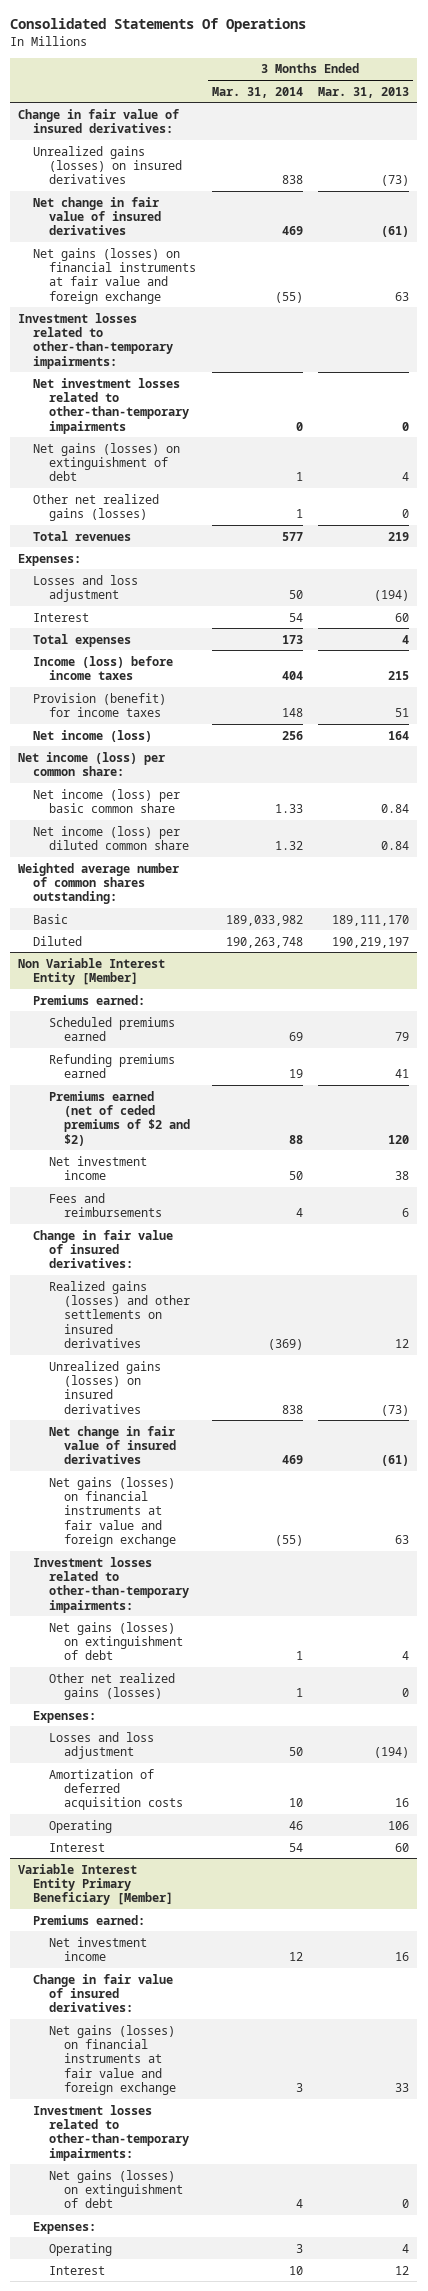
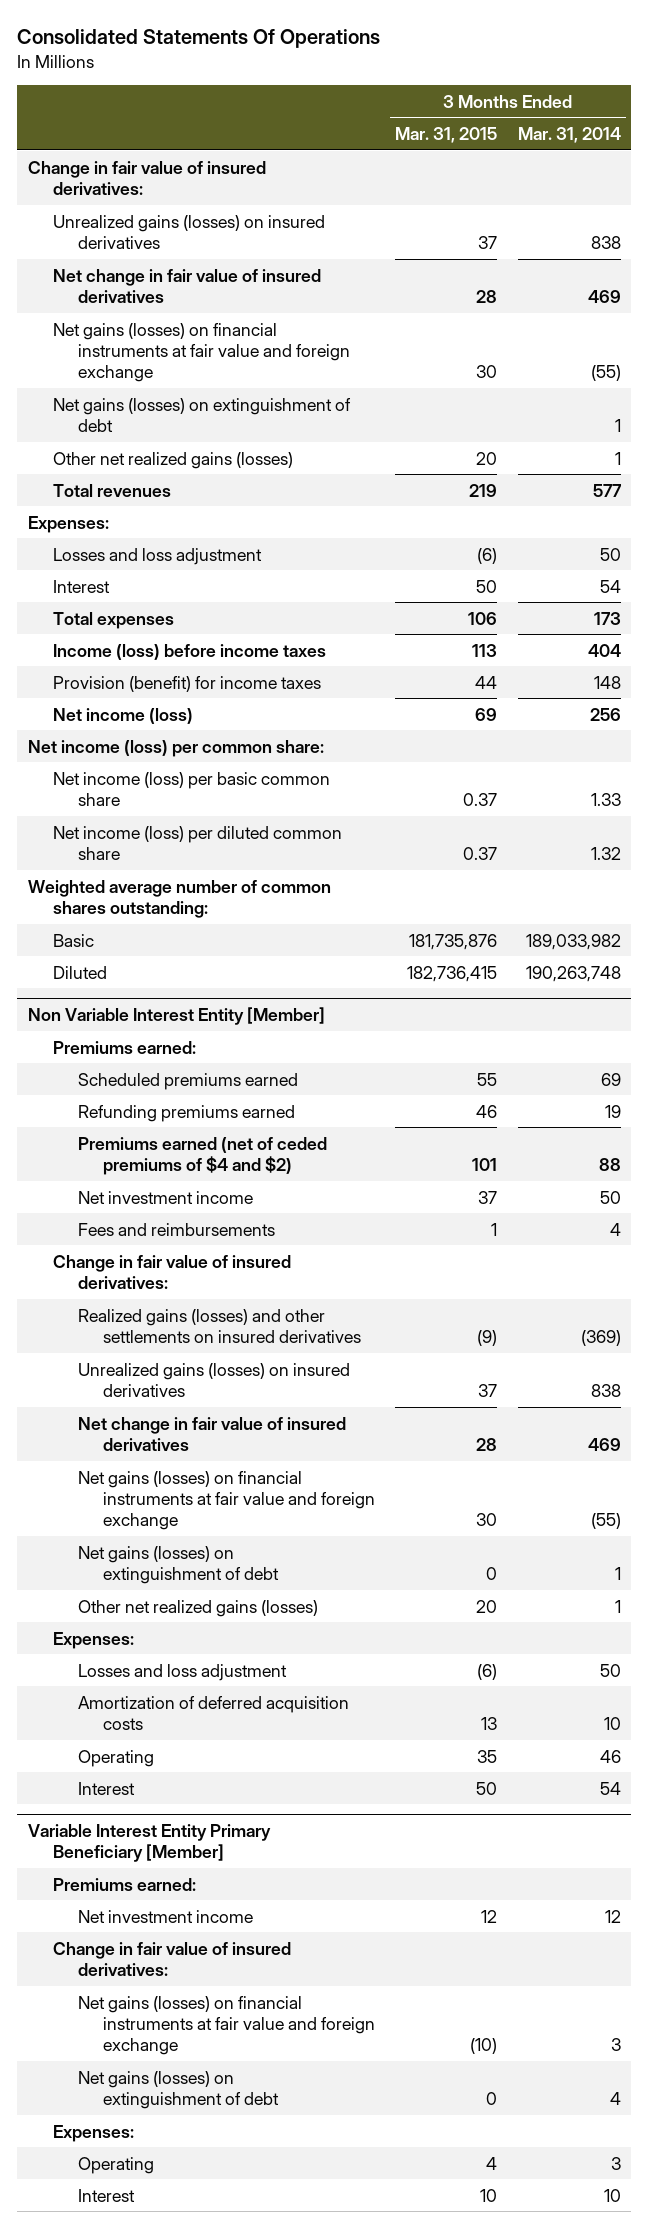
[318,86,410,98] Mar. 31, 2013 -> none
none -> [395,127,498,144] Mar. 31, 2015
[18,312,174,369] Investment losses related to other-than-temporary impairments: -> none
[33,377,189,434] Net investment losses related to other-than-temporary impairments -> none
[48,1090,190,1146] Premiums earned (net of ceded premiums of $2 and $2) -> [77,1136,327,1175] Premiums earned (net of ceded premiums of $4 and $2)
[33,1556,189,1613] Investment losses related to other-than-temporary impairments: -> none
[33,2104,189,2161] Investment losses related to other-than-temporary impairments: -> none

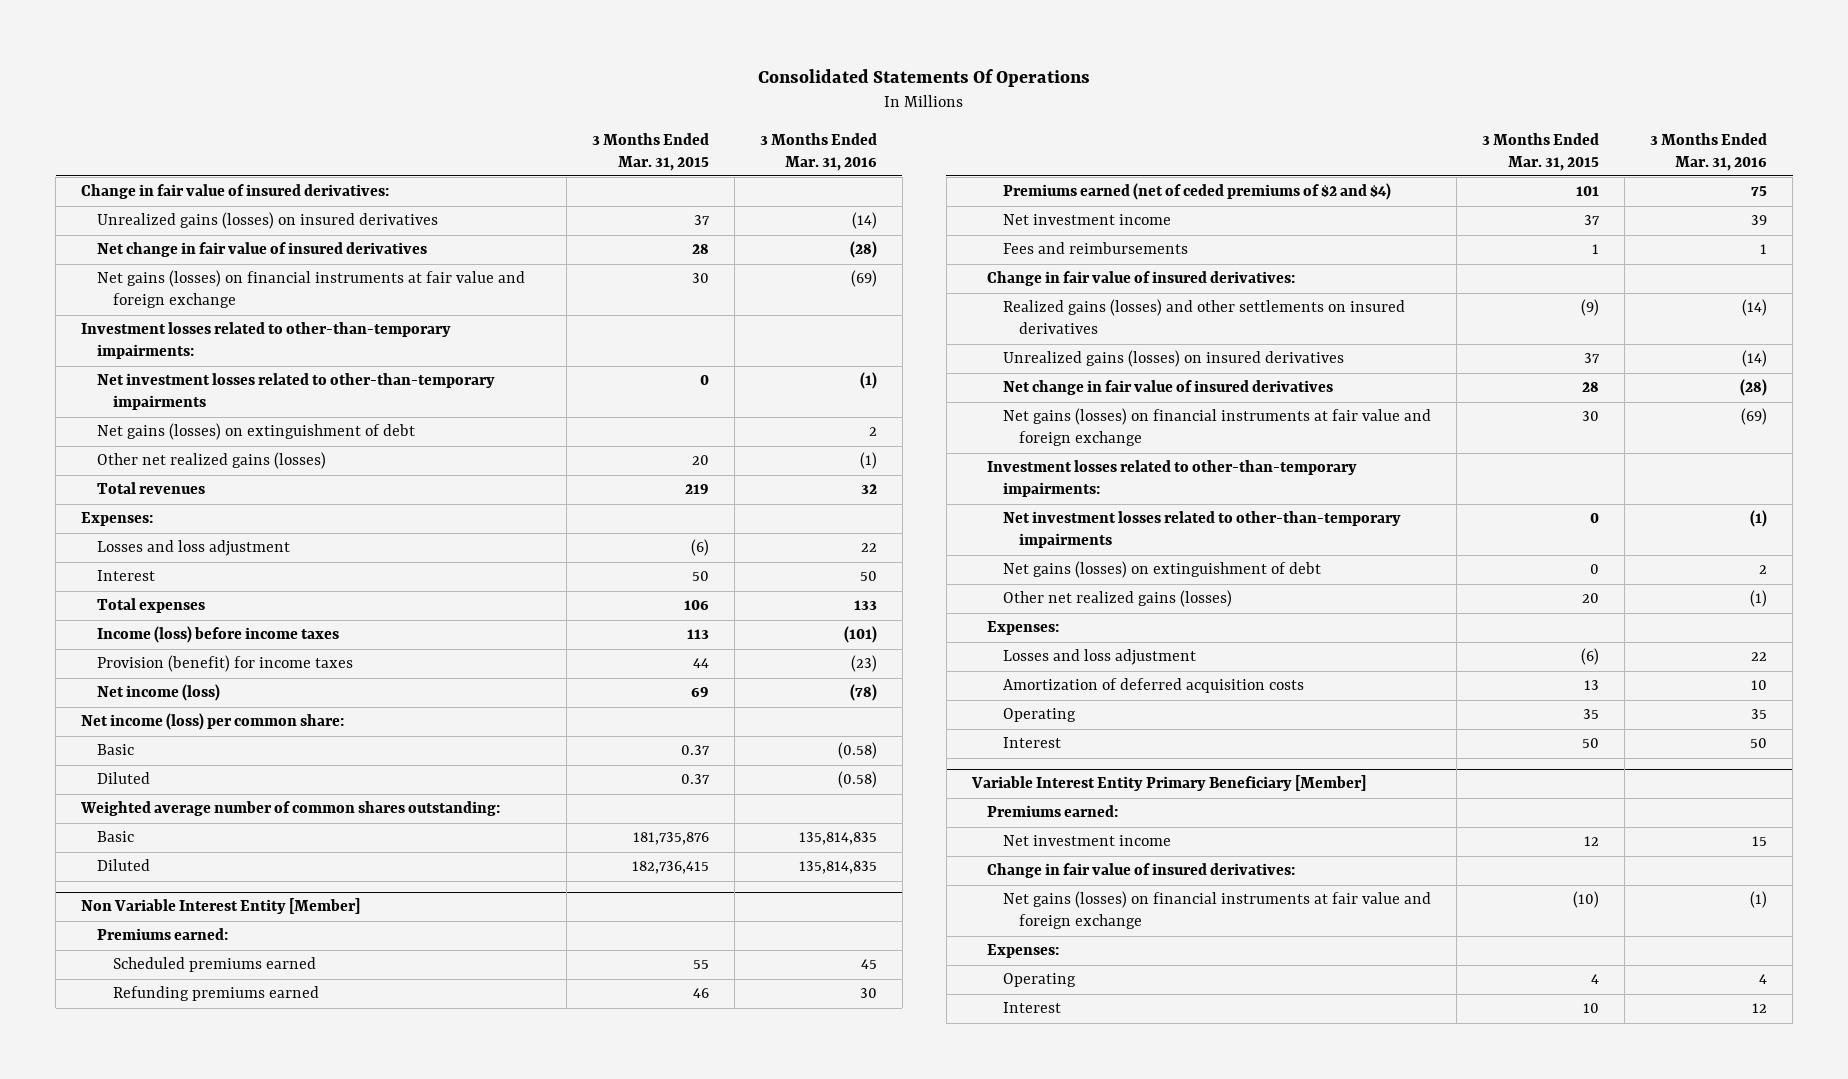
[518,127,622,144] Mar. 31, 2014 -> none
none -> [759,132,877,171] 3 Months Ended Mar. 31, 2016
none -> [81,322,452,360] Investment losses related to other-than-temporary impairments:
none -> [96,373,495,411] Net investment losses related to other-than-temporary impairments
[52,771,330,806] Net income (loss) per basic common share -> [96,744,134,756] Basic
[52,825,342,860] Net income (loss) per diluted common share -> [96,772,150,785] Diluted
[77,1136,327,1175] Premiums earned (net of ceded premiums of $4 and $2) -> [1003,183,1392,201] Premiums earned (net of ceded premiums of $2 and $4)
none -> [987,460,1358,498] Investment losses related to other-than-temporary impairments:
none -> [1003,511,1402,549] Net investment losses related to other-than-temporary impairments
[77,2070,279,2109] Net gains (losses) on extinguishment of debt -> none

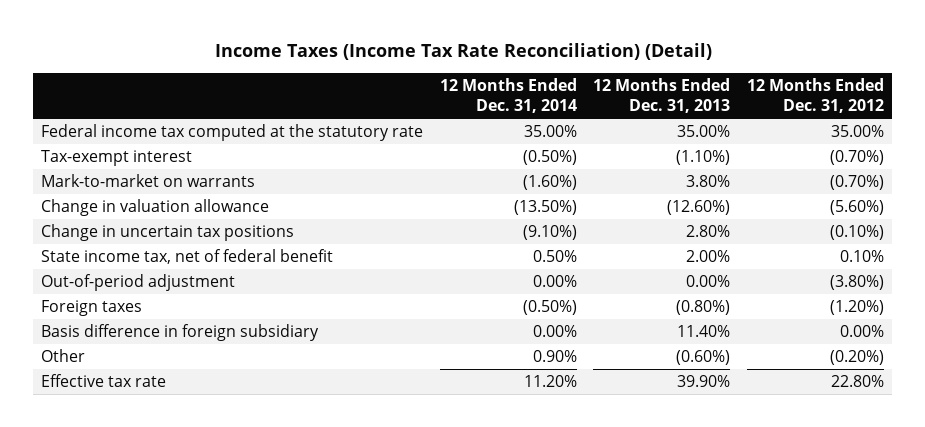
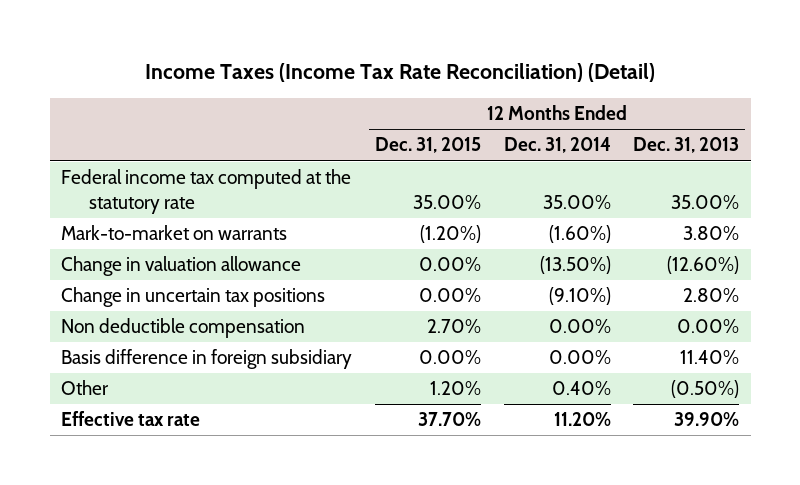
[747,77,885,114] 12 Months Ended Dec. 31, 2012 -> none
none -> [374,137,481,154] Dec. 31, 2015
[41,150,193,167] Tax-exempt interest -> none
[41,249,334,265] State income tax, net of federal benefit -> none
[41,274,236,292] Out-of-period adjustment -> none
[41,300,143,317] Foreign taxes -> none
none -> [61,318,306,339] Non deductible compensation
[532,350,577,363] 0.90% -> [551,381,611,396] 0.40%
[676,350,731,366] (0.60%) -> [671,380,740,399] (0.50%)

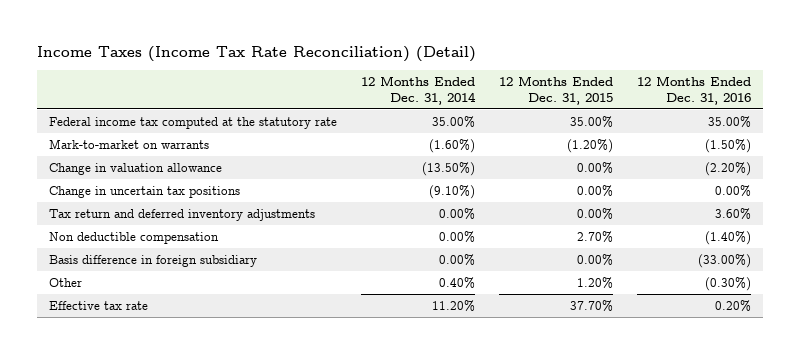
[633,137,740,154] Dec. 31, 2013 -> none
none -> [636,75,751,105] 12 Months Ended Dec. 31, 2016
none -> [48,208,315,221] Tax return and deferred inventory adjustments

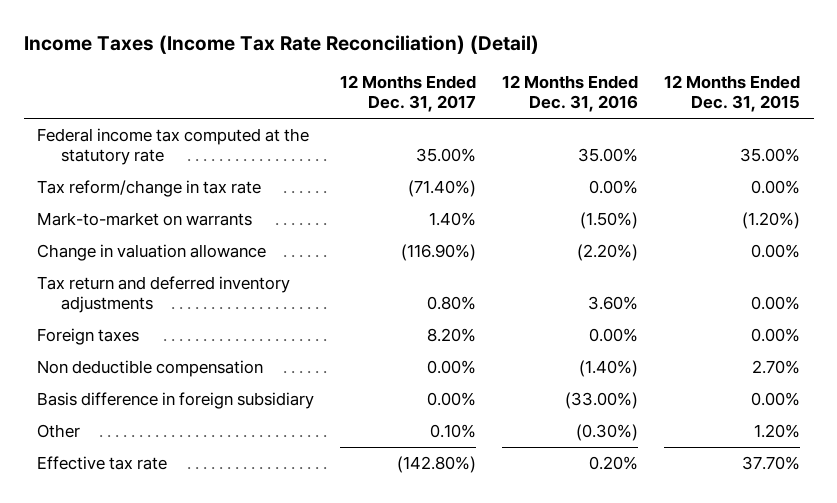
[360,75,476,105] 12 Months Ended Dec. 31, 2014 -> none
none -> [340,75,477,113] 12 Months Ended Dec. 31, 2017
none -> [36,179,261,197] Tax reform/change in tax rate
[48,185,240,198] Change in uncertain tax positions -> none
none -> [36,327,139,345] Foreign taxes

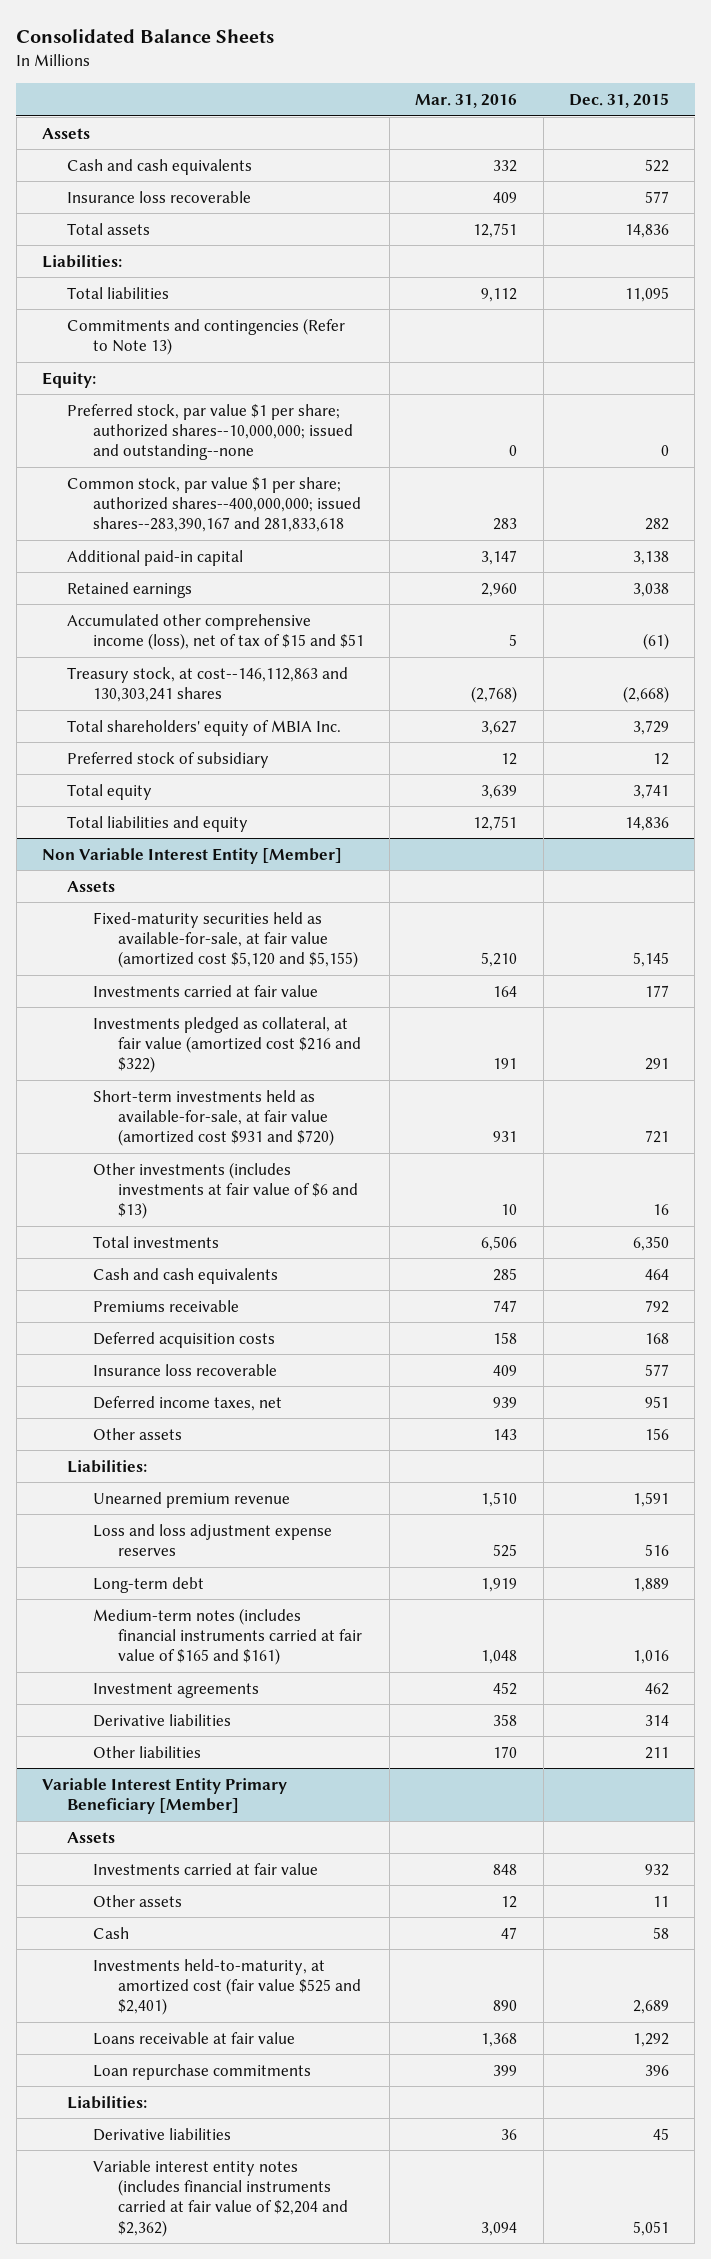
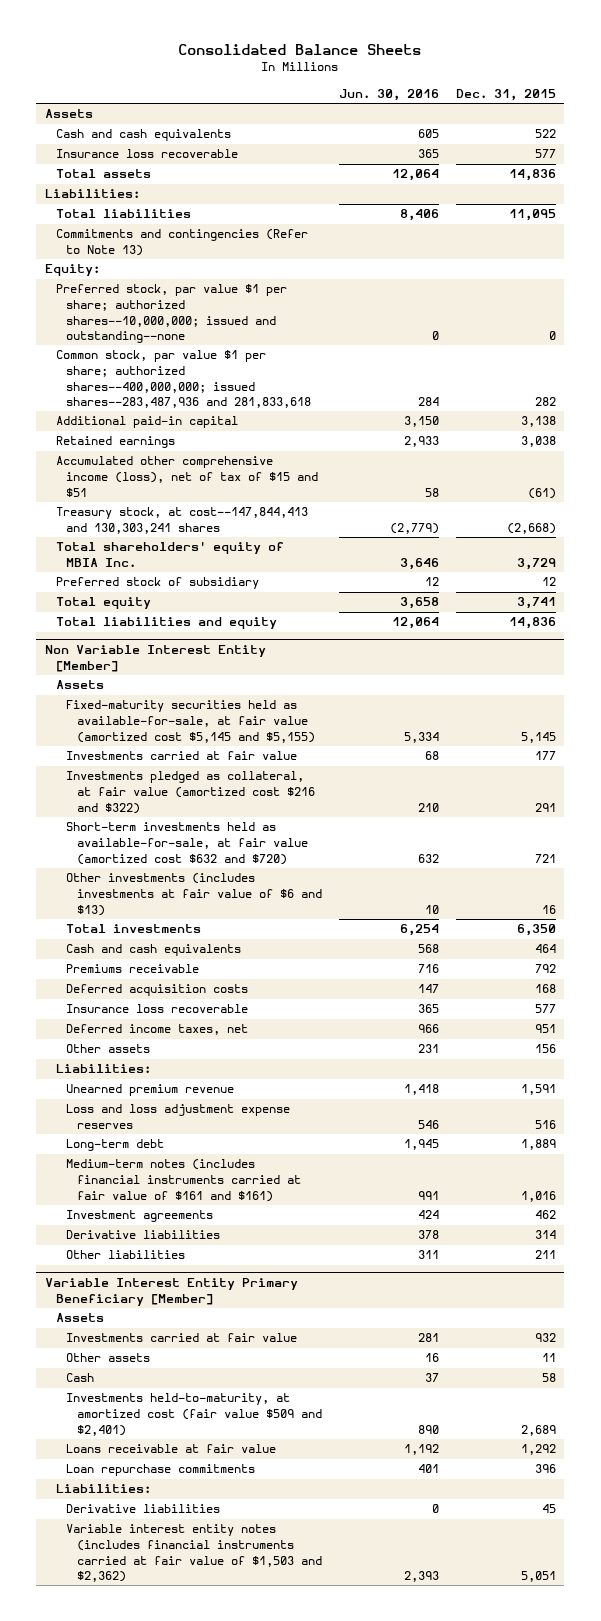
[415,94,518,109] Mar. 31, 2016 -> none
none -> [339,89,440,102] Jun. 30, 2016
[67,476,361,533] Common stock, par value $1 per share; authorized shares--400,000,000; issued shares--283,390,167 and 281,833,618 -> [55,350,312,409] Common stock, par value $1 per share; authorized shares--400,000,000; issued shares--283,487,936 and 281,833,618
[67,666,349,703] Treasury stock, at cost--146,112,863 and 130,303,241 shares -> [55,507,308,535] Treasury stock, at cost--147,844,413 and 130,303,241 shares
[92,911,359,969] Fixed-maturity securities held as available-for-sale, at fair value (amortized cost $5,120 and $5,155) -> [66,700,316,743] Fixed-maturity securities held as available-for-sale, at fair value (amortized cost $5,145 and $5,155)
[92,1089,335,1147] Short-term investments held as available-for-sale, at fair value (amortized cost $931 and $720) -> [66,822,309,865] Short-term investments held as available-for-sale, at fair value (amortized cost $632 and $720)
[92,1607,363,1666] Medium-term notes (includes financial instruments carried at fair value of $165 and $161) -> [66,1159,302,1202] Medium-term notes (includes financial instruments carried at fair value of $161 and $161)
[92,1958,362,2016] Investments held-to-maturity, at amortized cost (fair value $525 and $2,401) -> [66,1393,323,1436] Investments held-to-maturity, at amortized cost (fair value $509 and $2,401)
[92,2159,349,2237] Variable interest entity notes (includes financial instruments carried at fair value of $2,204 and $2,362) -> [66,1524,323,1583] Variable interest entity notes (includes financial instruments carried at fair value of $1,503 and $2,362)

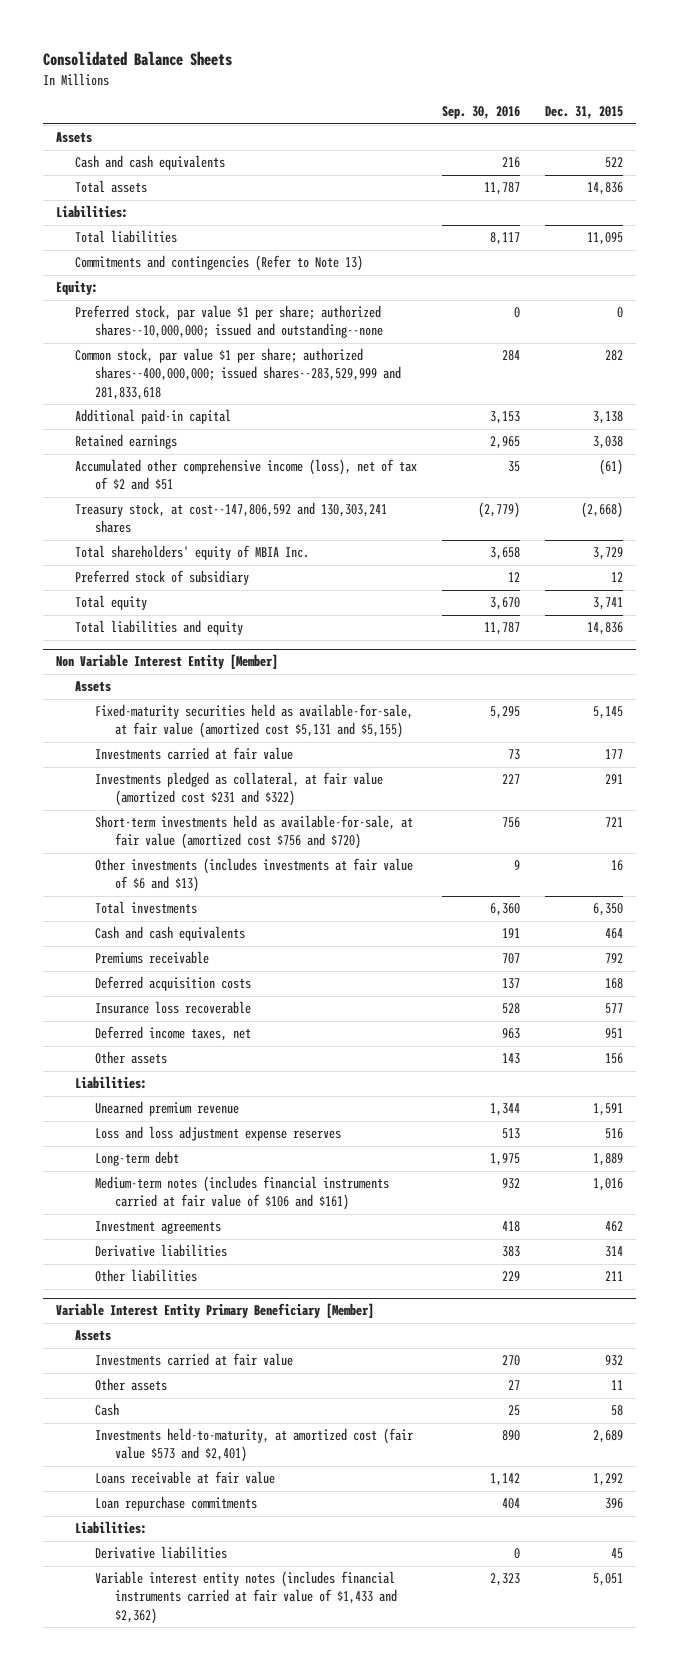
[339,89,440,102] Jun. 30, 2016 -> none
none -> [442,106,521,120] Sep. 30, 2016
[55,149,238,159] Insurance loss recoverable -> none
[55,350,312,409] Common stock, par value $1 per share; authorized shares--400,000,000; issued shares--283,487,936 and 281,833,618 -> [75,348,401,400] Common stock, par value $1 per share; authorized shares--400,000,000; issued shares--283,529,999 and 281,833,618
[55,456,319,497] Accumulated other comprehensive income (loss), net of tax of $15 and $51 -> [75,459,418,491] Accumulated other comprehensive income (loss), net of tax of $2 and $51
[55,507,308,535] Treasury stock, at cost--147,844,413 and 130,303,241 shares -> [75,502,388,534] Treasury stock, at cost--147,806,592 and 130,303,241 shares
[66,700,316,743] Fixed-maturity securities held as available-for-sale, at fair value (amortized cost $5,145 and $5,155) -> [94,704,413,739] Fixed-maturity securities held as available-for-sale, at fair value (amortized cost $5,131 and $5,155)
[66,771,316,814] Investments pledged as collateral, at fair value (amortized cost $216 and $322) -> [94,772,383,807] Investments pledged as collateral, at fair value (amortized cost $231 and $322)
[66,822,309,865] Short-term investments held as available-for-sale, at fair value (amortized cost $632 and $720) -> [94,815,413,850] Short-term investments held as available-for-sale, at fair value (amortized cost $756 and $720)
[66,1159,302,1202] Medium-term notes (includes financial instruments carried at fair value of $161 and $161) -> [94,1176,389,1211] Medium-term notes (includes financial instruments carried at fair value of $106 and $161)
[66,1393,323,1436] Investments held-to-maturity, at amortized cost (fair value $509 and $2,401) -> [94,1428,413,1463] Investments held-to-maturity, at amortized cost (fair value $573 and $2,401)
[66,1524,323,1583] Variable interest entity notes (includes financial instruments carried at fair value of $1,503 and $2,362) -> [94,1571,397,1624] Variable interest entity notes (includes financial instruments carried at fair value of $1,433 and $2,362)

